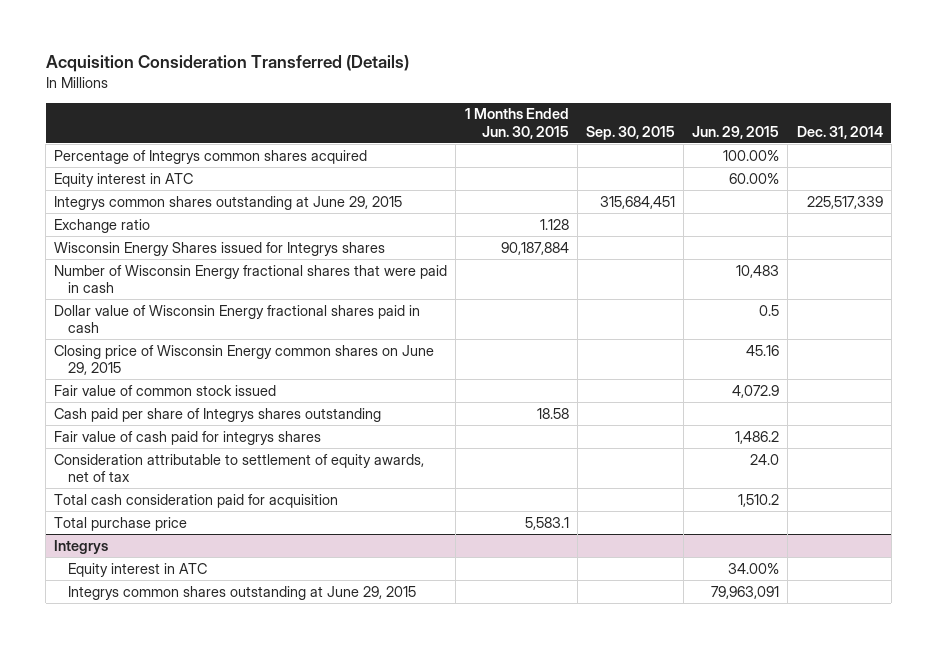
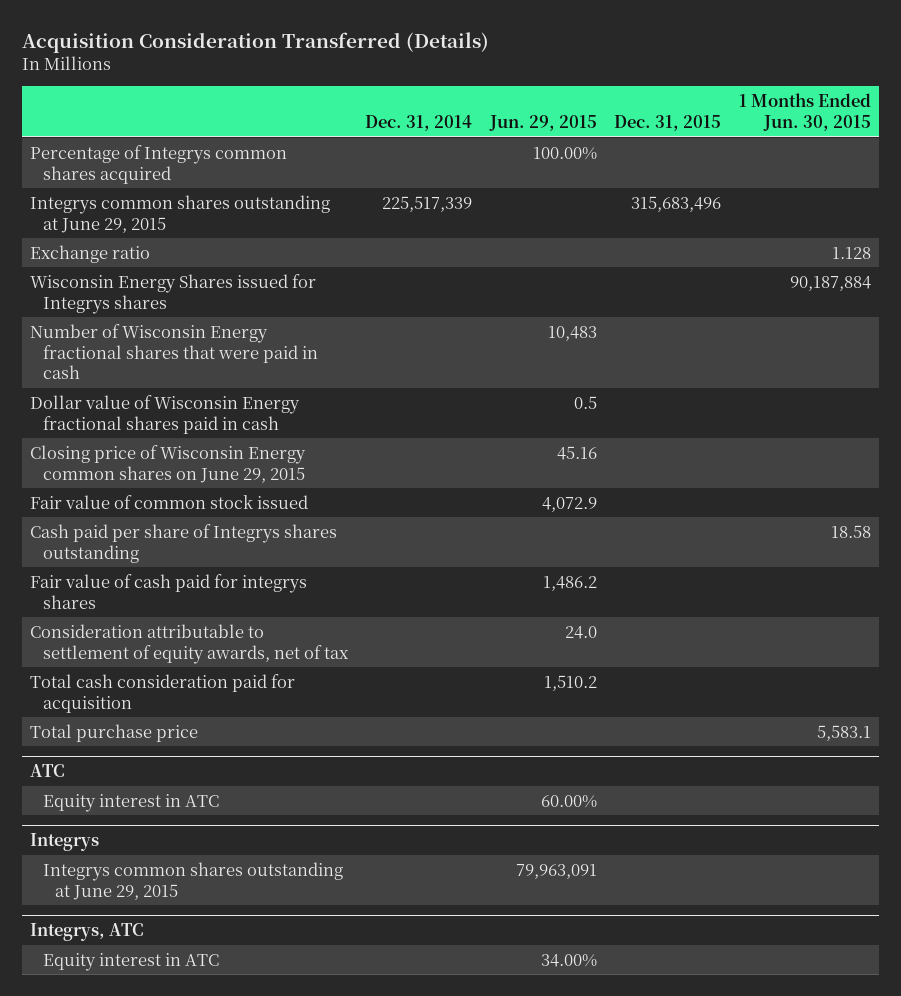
[585,125,675,140] Sep. 30, 2015 -> none
none -> [614,115,722,132] Dec. 31, 2015
[54,172,194,187] Equity interest in ATC -> none
none -> [30,764,66,778] ATC
none -> [42,793,219,812] Equity interest in ATC
[68,562,208,577] Equity interest in ATC -> none
none -> [30,923,145,942] Integrys, ATC
none -> [42,952,219,971] Equity interest in ATC

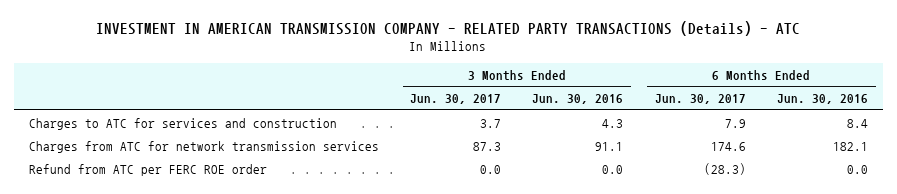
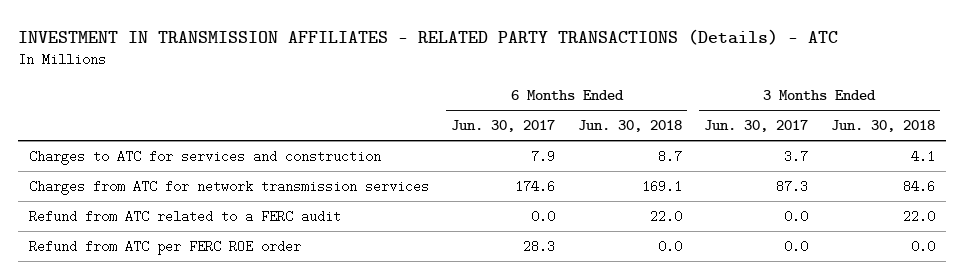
[96,21,801,37] INVESTMENT IN AMERICAN TRANSMISSION COMPANY - RELATED PARTY TRANSACTIONS (Details) - ATC -> [17,28,838,45] INVESTMENT IN TRANSMISSION AFFILIATES - RELATED PARTY TRANSACTIONS (Details) - ATC
[532,93,624,104] Jun. 30, 2016 -> none
[776,93,868,104] Jun. 30, 2016 -> none
none -> [577,120,682,133] Jun. 30, 2018
none -> [830,120,935,133] Jun. 30, 2018
none -> [28,209,341,223] Refund from ATC related to a FERC audit
[703,162,746,175] (28.3) -> [523,239,556,253] 28.3

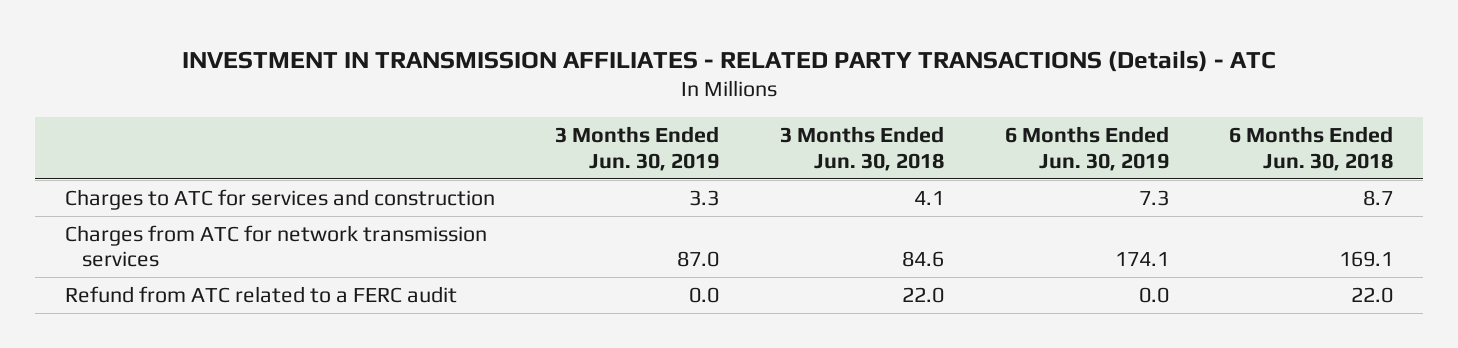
[451,120,556,133] Jun. 30, 2017 -> none
[704,120,809,133] Jun. 30, 2017 -> none
none -> [555,126,720,171] 3 Months Ended Jun. 30, 2019
none -> [1004,126,1169,171] 6 Months Ended Jun. 30, 2019
[28,239,301,255] Refund from ATC per FERC ROE order -> none

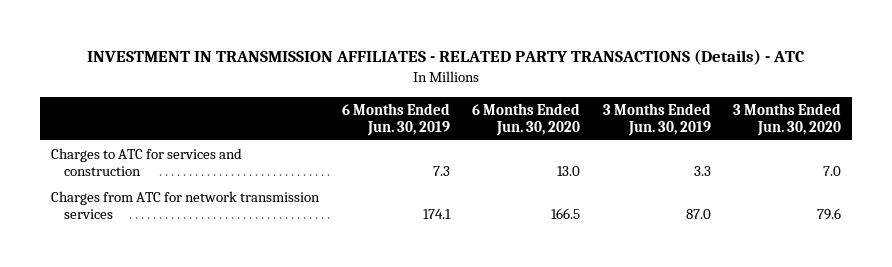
[779,126,944,171] 3 Months Ended Jun. 30, 2018 -> none
[1229,126,1394,171] 6 Months Ended Jun. 30, 2018 -> none
none -> [472,102,581,136] 6 Months Ended Jun. 30, 2020
none -> [733,102,842,136] 3 Months Ended Jun. 30, 2020
[64,285,457,303] Refund from ATC related to a FERC audit -> none

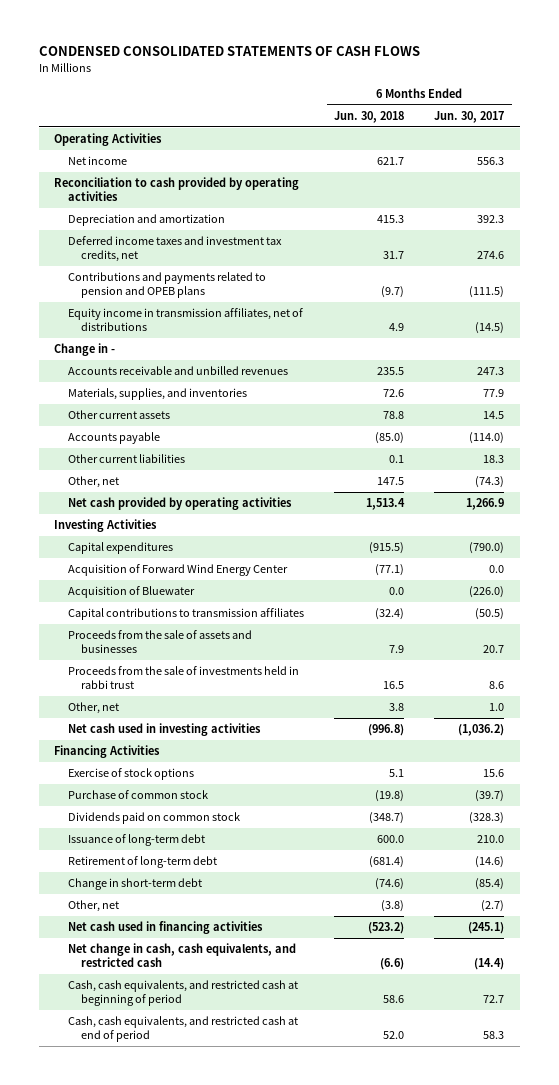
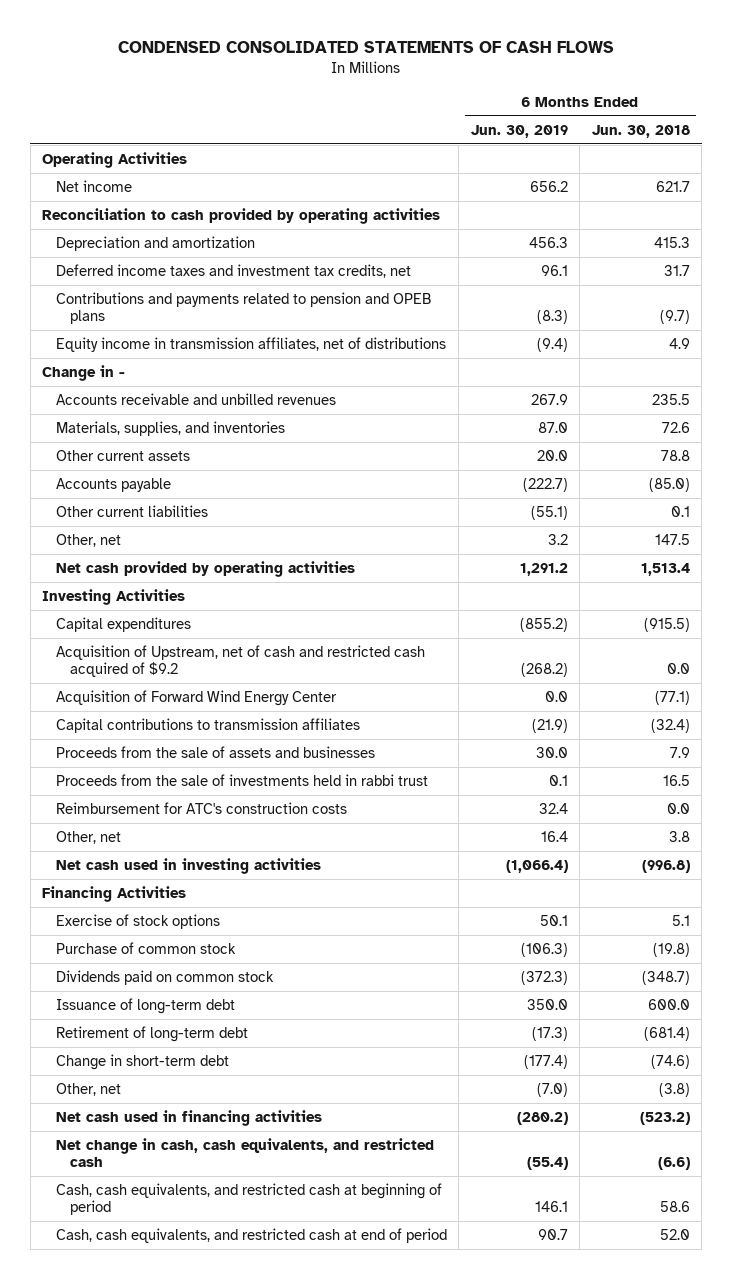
[434,110,505,123] Jun. 30, 2017 -> none
none -> [470,124,568,138] Jun. 30, 2019
none -> [56,644,426,678] Acquisition of Upstream, net of cash and restricted cash acquired of $9.2
[67,586,195,599] Acquisition of Bluewater -> none
none -> [56,801,348,814] Reimbursement for ATC's construction costs

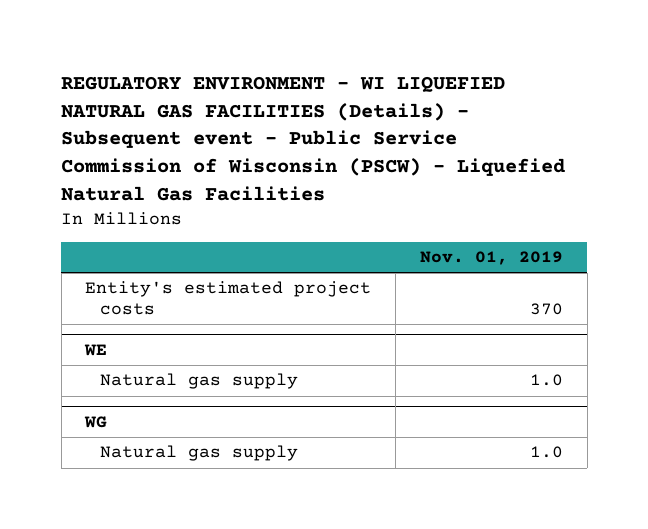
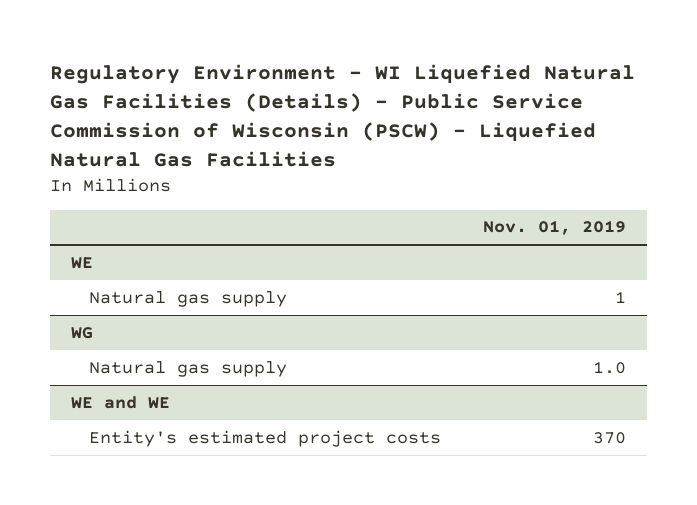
[61,75,566,201] REGULATORY ENVIRONMENT - WI LIQUEFIED NATURAL GAS FACILITIES (Details) - Subsequent event - Public Service Commission of Wisconsin (PSCW) - Liquefied Natural Gas Facilities -> [49,63,635,167] Regulatory Environment - WI Liquefied Natural Gas Facilities (Details) - Public Service Commission of Wisconsin (PSCW) - Liquefied Natural Gas Facilities
[85,281,372,316] Entity's estimated project costs -> none
[530,374,564,387] 1.0 -> [615,290,627,303] 1
none -> [70,395,170,409] WE and WE
none -> [89,429,442,447] Entity's estimated project costs

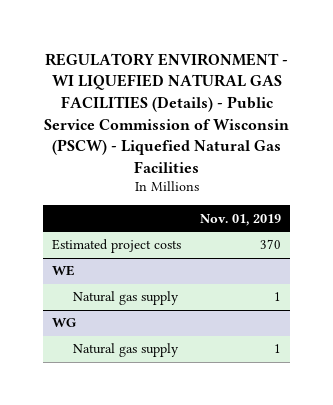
[49,63,635,167] Regulatory Environment - WI Liquefied Natural Gas Facilities (Details) - Public Service Commission of Wisconsin (PSCW) - Liquefied Natural Gas Facilities -> [43,52,289,173] REGULATORY ENVIRONMENT - WI LIQUEFIED NATURAL GAS FACILITIES (Details) - Public Service Commission of Wisconsin (PSCW) - Liquefied Natural Gas Facilities
none -> [52,239,182,254] Estimated project costs
[70,395,170,409] WE and WE -> none
[89,429,442,447] Entity's estimated project costs -> none
[593,360,627,374] 1.0 -> [273,344,281,354] 1

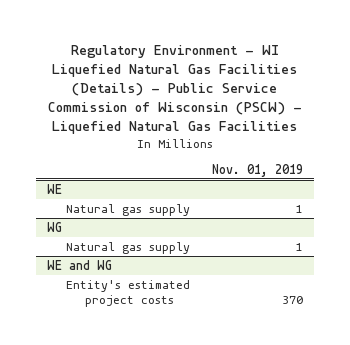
[43,52,289,173] REGULATORY ENVIRONMENT - WI LIQUEFIED NATURAL GAS FACILITIES (Details) - Public Service Commission of Wisconsin (PSCW) - Liquefied Natural Gas Facilities -> [48,44,303,135] Regulatory Environment - WI Liquefied Natural Gas Facilities (Details) - Public Service Commission of Wisconsin (PSCW) - Liquefied Natural Gas Facilities
[52,239,182,254] Estimated project costs -> none
none -> [46,259,112,270] WE and WG
none -> [66,279,191,308] Entity's estimated project costs

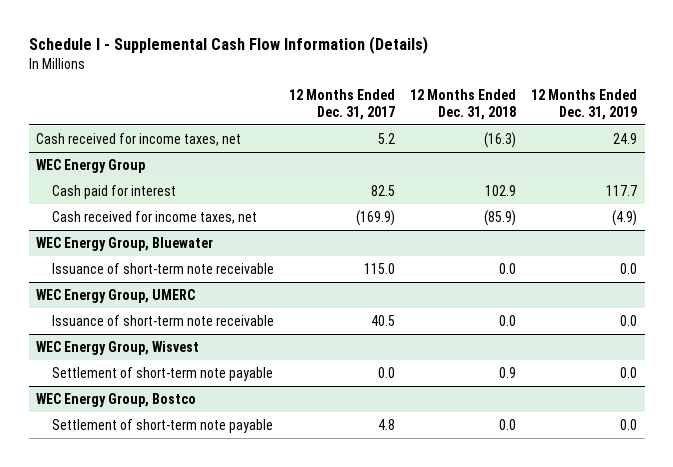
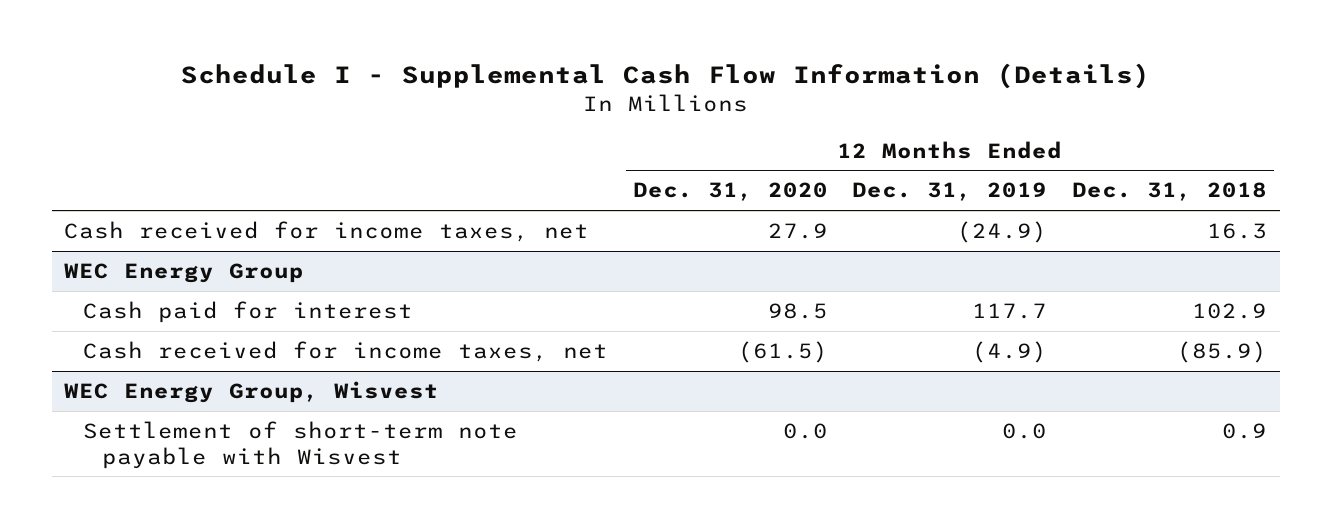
[289,89,396,120] 12 Months Ended Dec. 31, 2017 -> none
none -> [632,182,828,202] Dec. 31, 2020
[484,131,517,148] (16.3) -> [1207,222,1268,239] 16.3
[613,132,638,144] 24.9 -> [957,220,1048,243] (24.9)
[36,236,214,251] WEC Energy Group, Bluewater -> none
[52,262,275,274] Issuance of short-term note receivable -> none
[36,288,196,303] WEC Energy Group, UMERC -> none
[52,314,275,326] Issuance of short-term note receivable -> none
[36,392,197,407] WEC Energy Group, Bostco -> none
[52,418,274,433] Settlement of short-term note payable -> none
[52,366,274,381] Settlement of short-term note payable -> [82,420,518,469] Settlement of short-term note payable with Wisvest

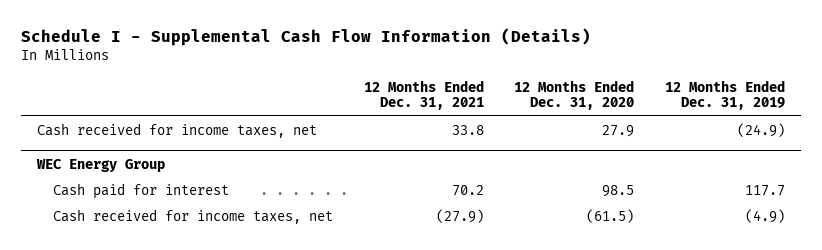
[1072,182,1268,202] Dec. 31, 2018 -> none
none -> [363,79,484,111] 12 Months Ended Dec. 31, 2021
[64,380,440,403] WEC Energy Group, Wisvest -> none
[82,420,518,469] Settlement of short-term note payable with Wisvest -> none

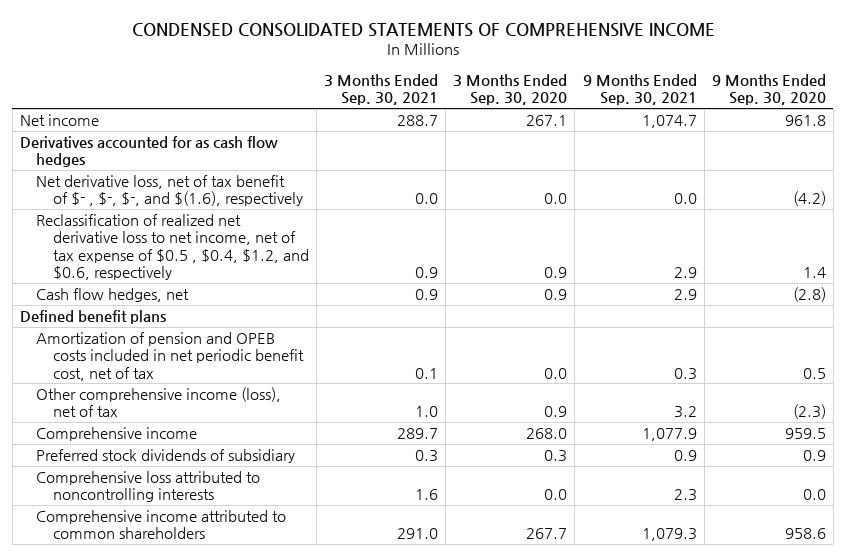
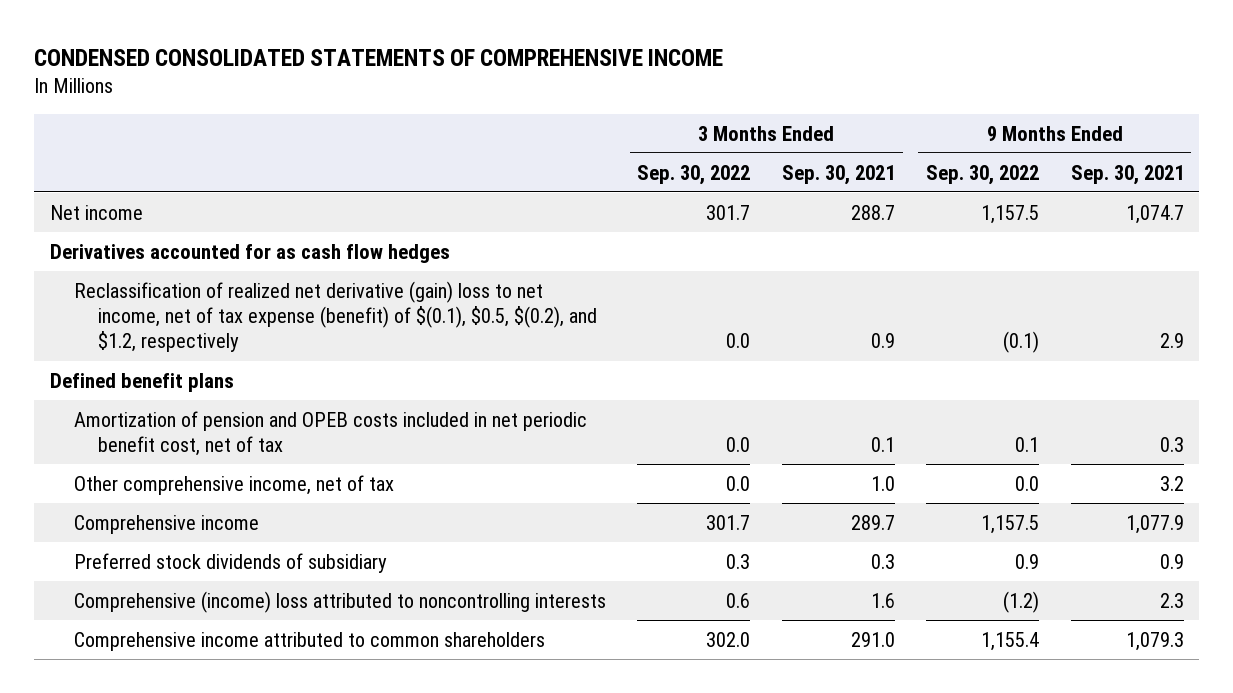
[453,74,568,106] 3 Months Ended Sep. 30, 2020 -> none
[711,74,826,106] 9 Months Ended Sep. 30, 2020 -> none
none -> [637,164,751,185] Sep. 30, 2022
none -> [926,164,1040,185] Sep. 30, 2022
[36,175,304,207] Net derivative loss, net of tax benefit of $- , $-, $-, and $(1.6), respectively -> none
[36,288,190,303] Cash flow hedges, net -> none
[36,214,310,280] Reclassification of realized net derivative loss to net income, net of tax expense of $0.5 , $0.4, $1.2, and $0.6, respectively -> [74,280,598,353] Reclassification of realized net derivative (gain) loss to net income, net of tax expense (benefit) of $(0.1), $0.5, $(0.2), and $1.2, respectively
[36,387,282,418] Other comprehensive income (loss), net of tax -> [74,474,395,495] Other comprehensive income, net of tax
[36,471,261,503] Comprehensive loss attributed to noncontrolling interests -> [74,590,607,613] Comprehensive (income) loss attributed to noncontrolling interests

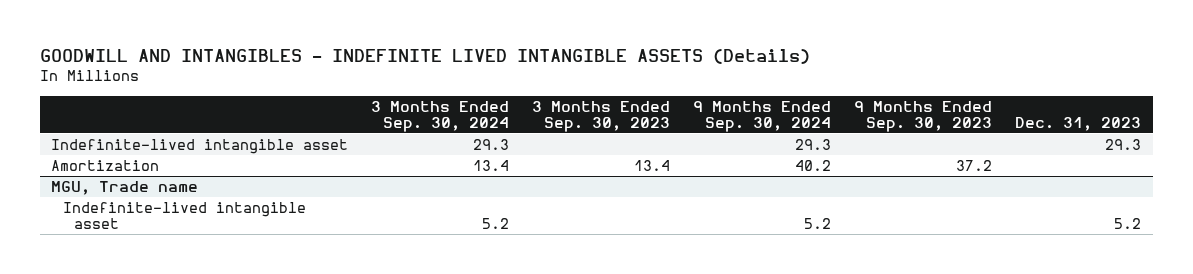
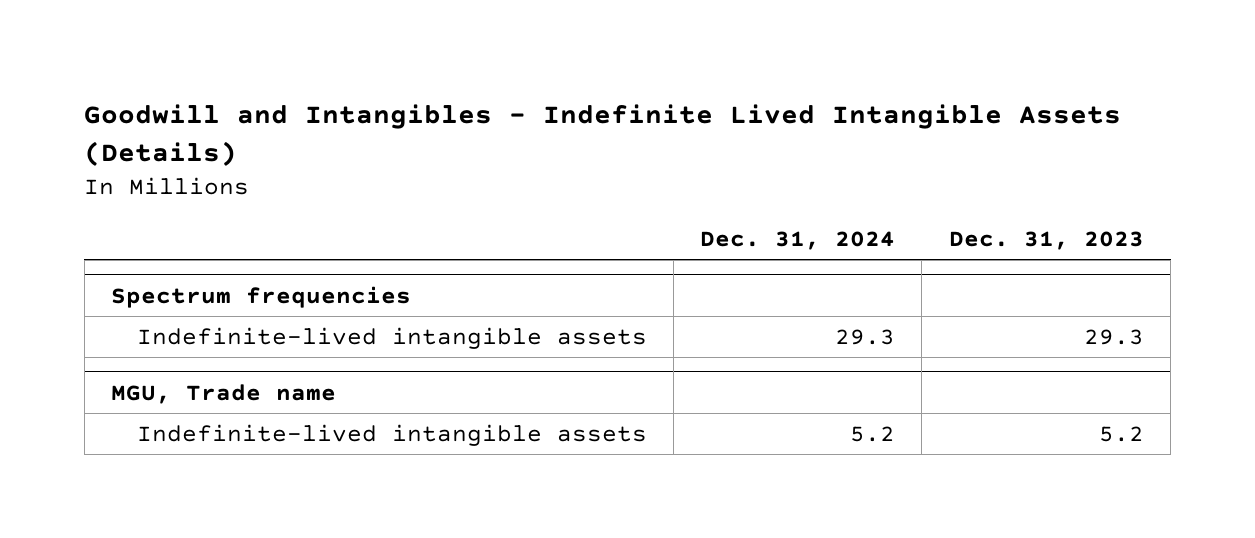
[39,49,810,65] GOODWILL AND INTANGIBLES - INDEFINITE LIVED INTANGIBLE ASSETS (Details) -> [84,103,1122,166] Goodwill and Intangibles - Indefinite Lived Intangible Assets (Details)
[371,100,510,133] 3 Months Ended Sep. 30, 2024 -> none
[532,100,671,133] 3 Months Ended Sep. 30, 2023 -> none
[693,100,832,133] 9 Months Ended Sep. 30, 2024 -> none
[854,100,993,133] 9 Months Ended Sep. 30, 2023 -> none
none -> [700,231,896,251] Dec. 31, 2024
[51,159,160,171] Amortization -> none
none -> [111,285,412,308] Spectrum frequencies
[51,138,349,154] Indefinite-lived intangible asset -> [136,326,647,349] Indefinite-lived intangible assets
[62,201,306,230] Indefinite-lived intangible asset -> [136,423,647,446] Indefinite-lived intangible assets

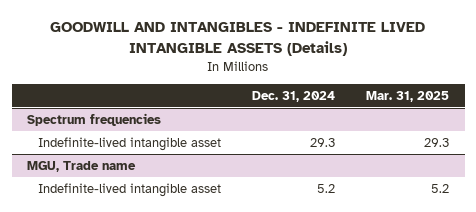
[84,103,1122,166] Goodwill and Intangibles - Indefinite Lived Intangible Assets (Details) -> [50,22,426,56] GOODWILL AND INTANGIBLES - INDEFINITE LIVED INTANGIBLE ASSETS (Details)
[948,231,1144,251] Dec. 31, 2023 -> none
none -> [366,90,450,102] Mar. 31, 2025
[136,326,647,349] Indefinite-lived intangible assets -> [38,137,222,152] Indefinite-lived intangible asset
[136,423,647,446] Indefinite-lived intangible assets -> [38,183,222,198] Indefinite-lived intangible asset

